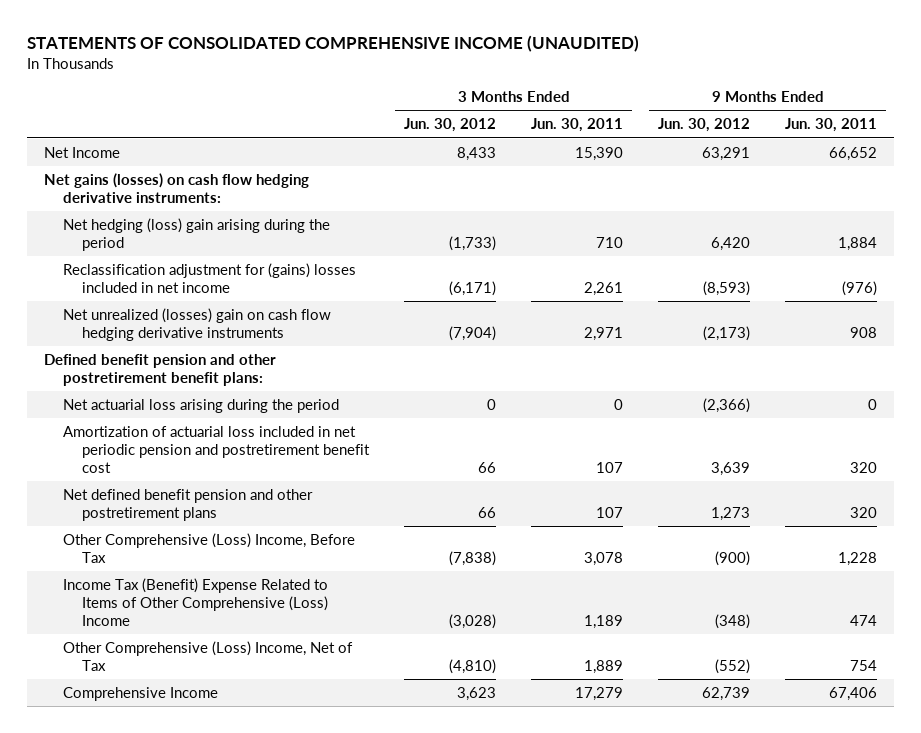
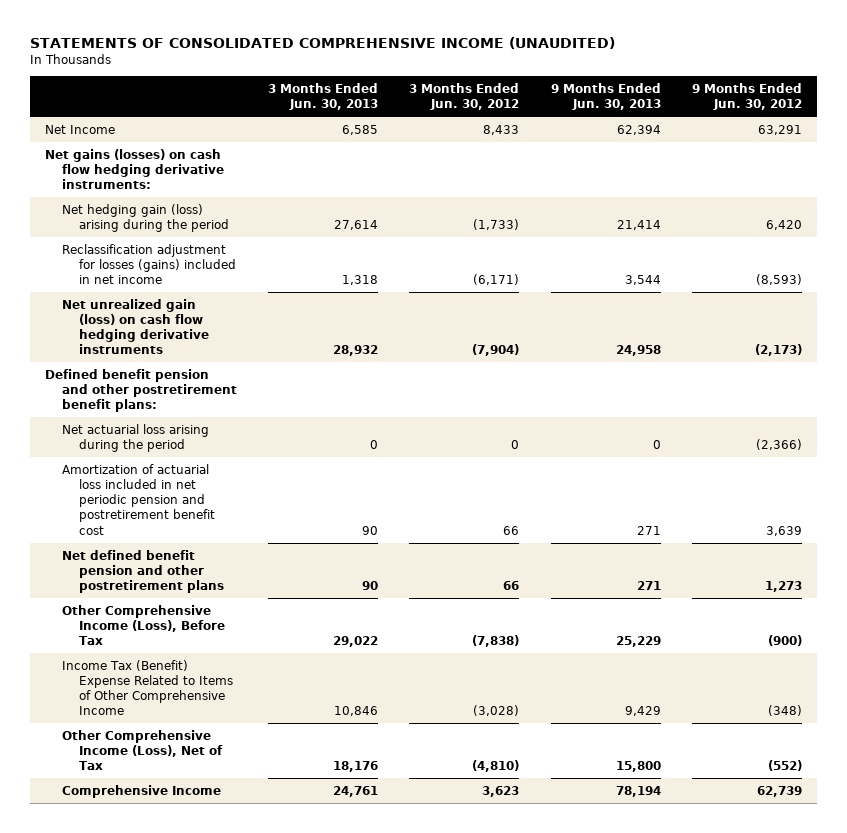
[531,118,624,133] Jun. 30, 2011 -> none
[784,118,877,133] Jun. 30, 2011 -> none
none -> [268,82,379,111] 3 Months Ended Jun. 30, 2013
none -> [550,82,661,111] 9 Months Ended Jun. 30, 2013
[63,217,331,251] Net hedging (loss) gain arising during the period -> [62,203,230,232] Net hedging gain (loss) arising during the period
[63,262,357,293] Reclassification adjustment for (gains) losses included in net income -> [62,243,237,285] Reclassification adjustment for losses (gains) included in net income
[63,307,332,341] Net unrealized (losses) gain on cash flow hedging derivative instruments -> [62,298,210,355] Net unrealized gain (loss) on cash flow hedging derivative instruments
[63,532,356,563] Other Comprehensive (Loss) Income, Before Tax -> [62,604,226,646] Other Comprehensive Income (Loss), Before Tax
[63,577,329,626] Income Tax (Benefit) Expense Related to Items of Other Comprehensive (Loss) Income -> [62,659,234,716] Income Tax (Benefit) Expense Related to Items of Other Comprehensive Income
[63,640,354,671] Other Comprehensive (Loss) Income, Net of Tax -> [62,729,224,771] Other Comprehensive Income (Loss), Net of Tax

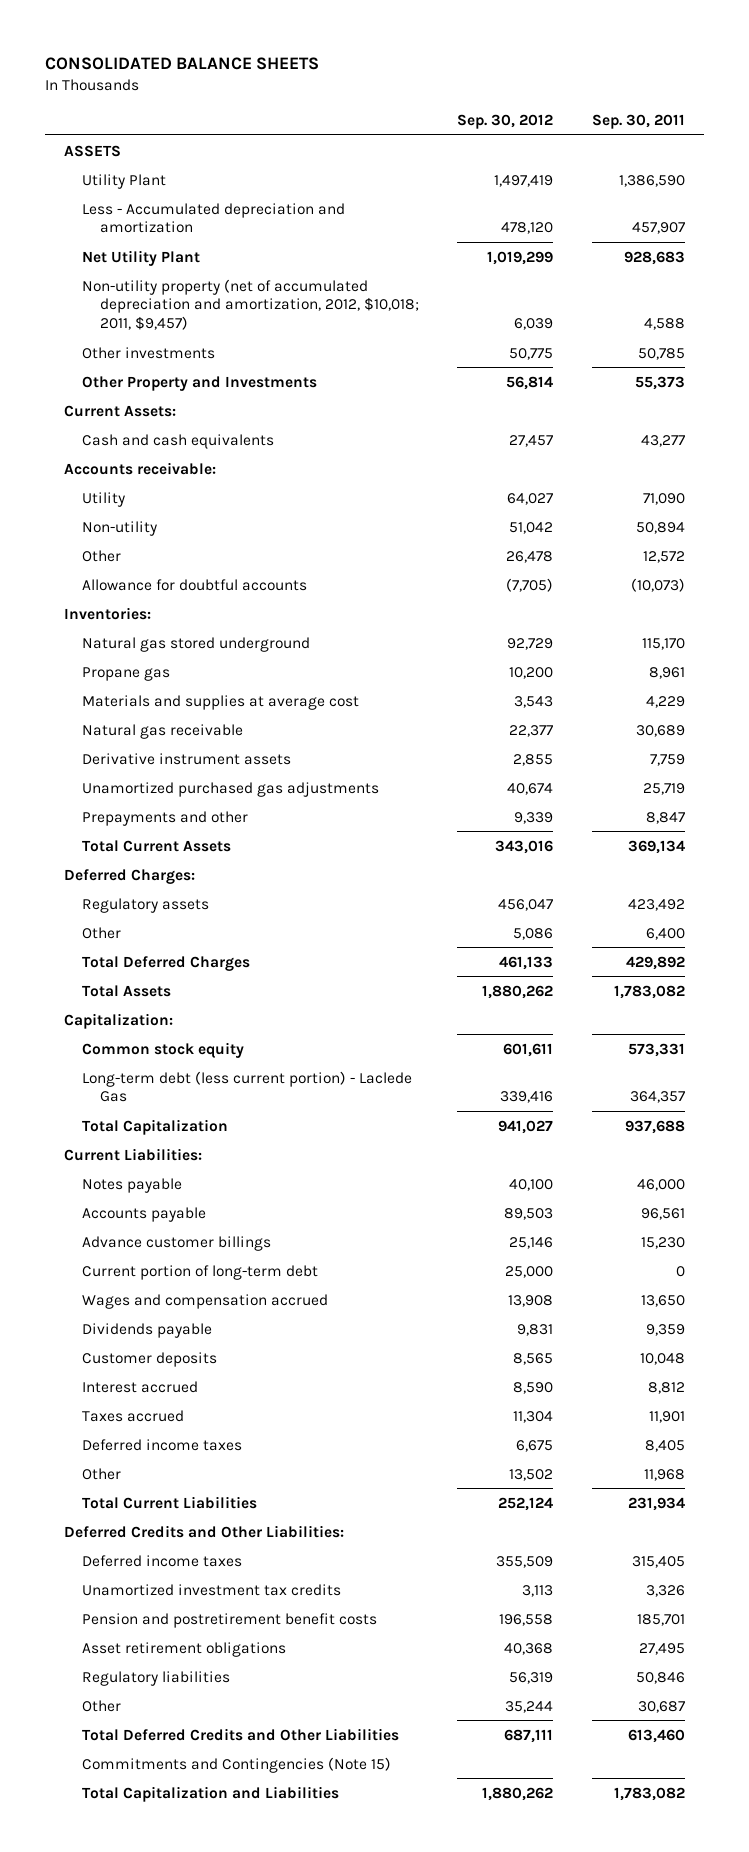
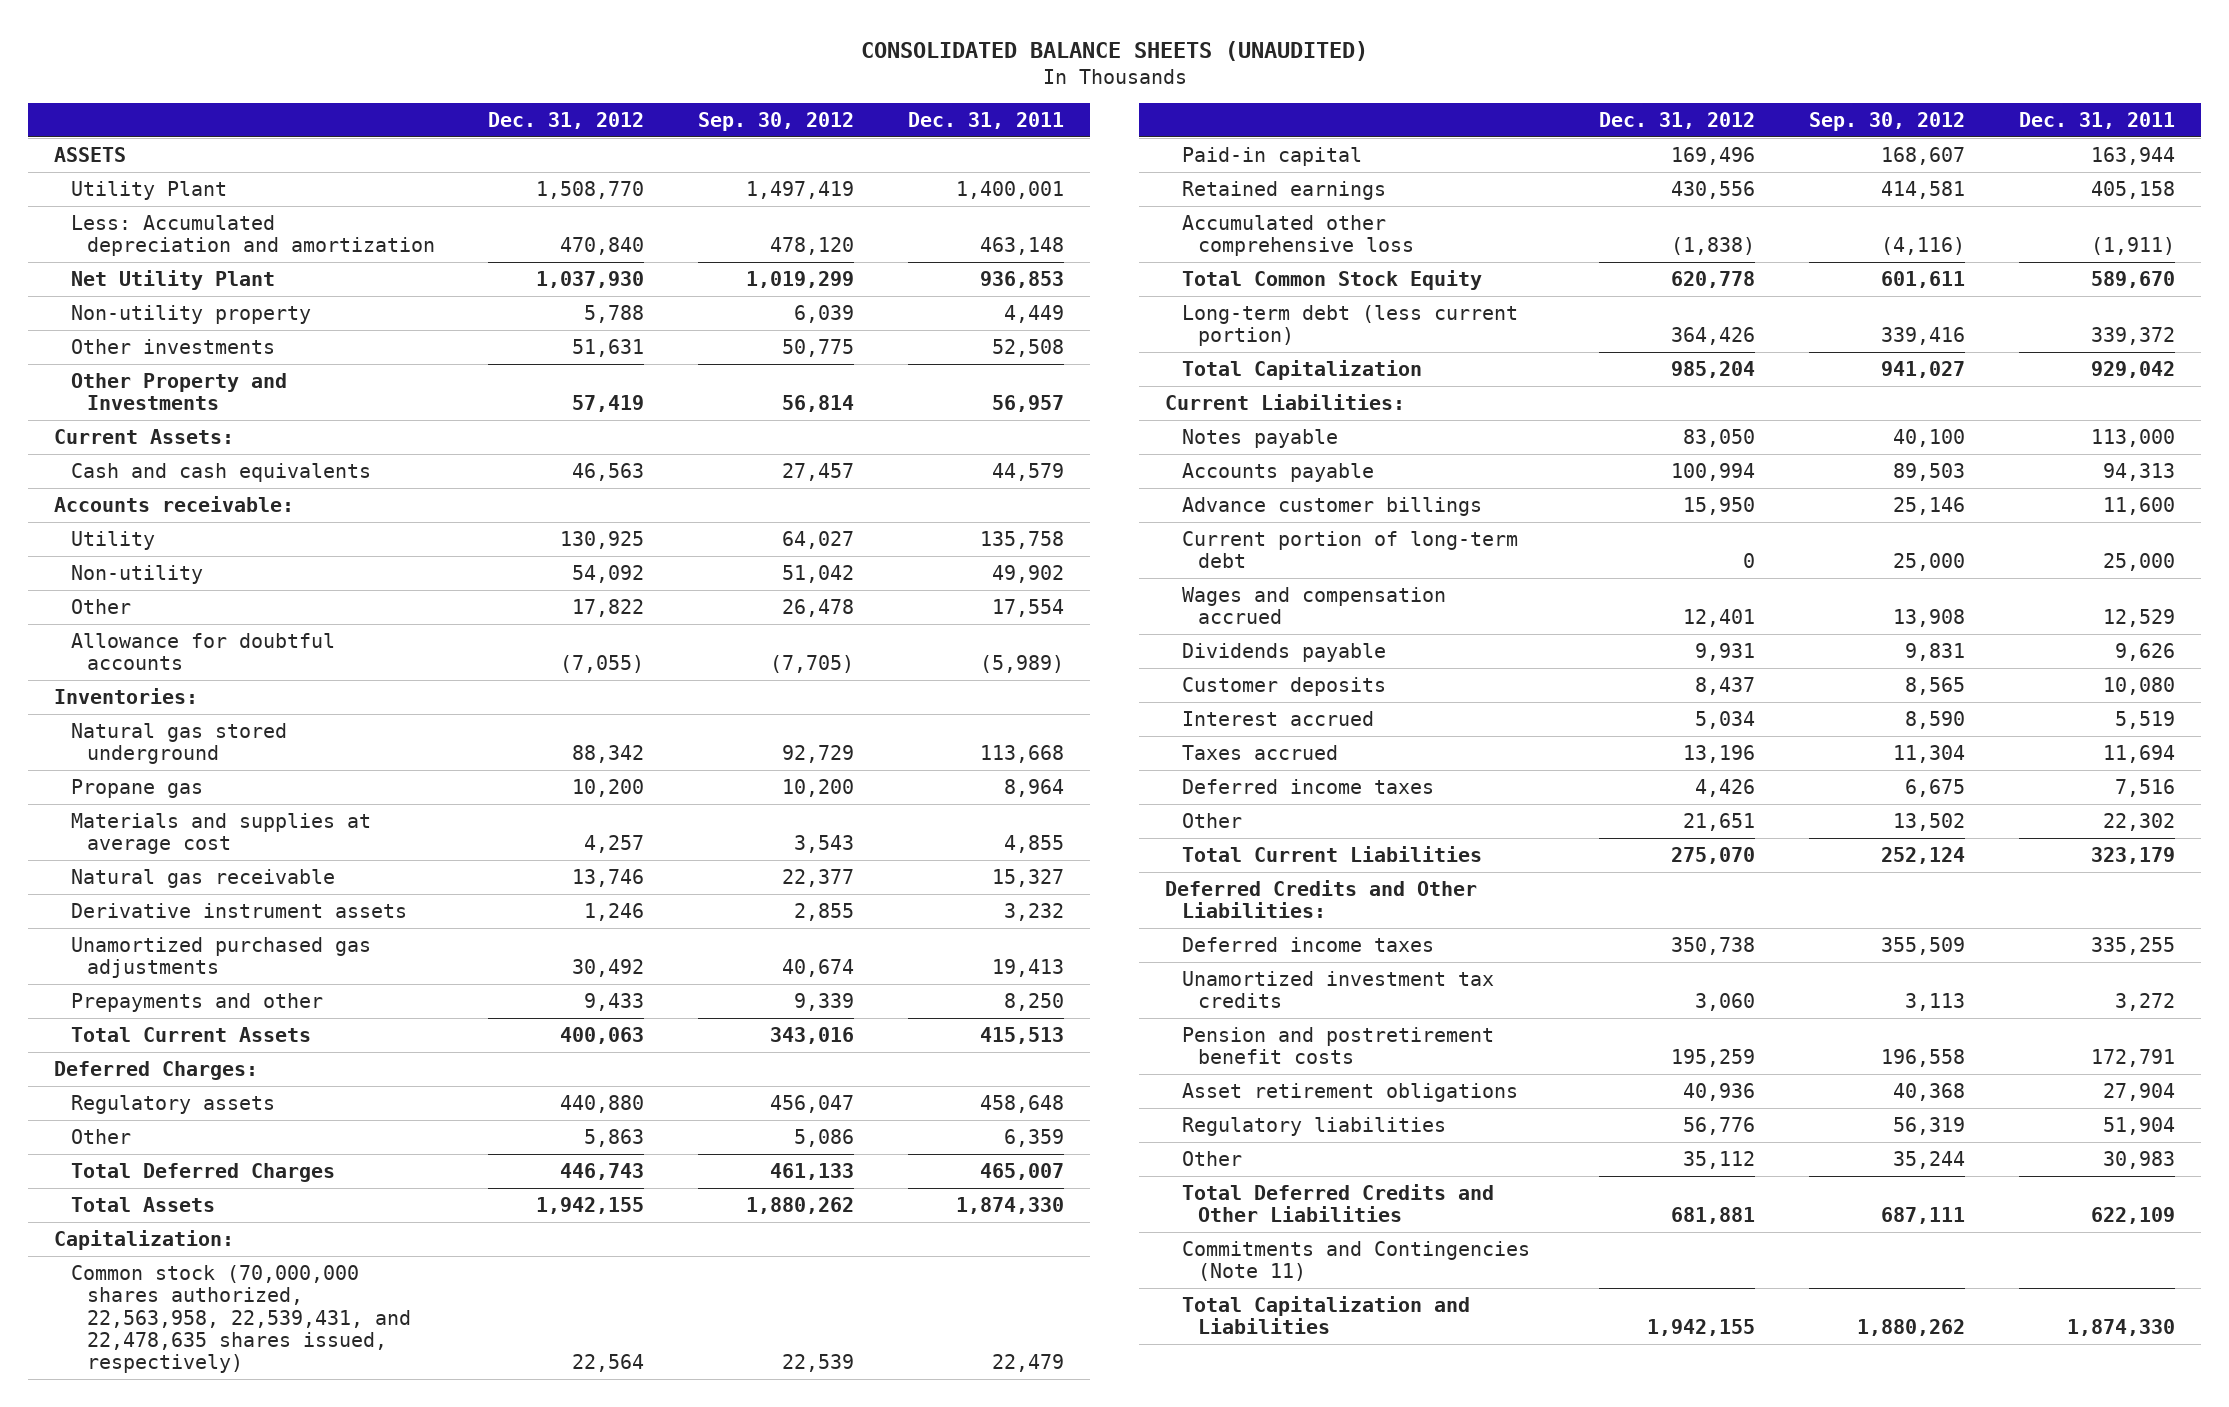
[45,57,320,71] CONSOLIDATED BALANCE SHEETS -> [860,40,1368,61] CONSOLIDATED BALANCE SHEETS (UNAUDITED)
[591,113,685,129] Sep. 30, 2011 -> none
none -> [488,111,645,129] Dec. 31, 2012
none -> [907,111,1064,129] Dec. 31, 2011
[82,202,346,234] Less - Accumulated depreciation and amortization -> [70,214,435,257] Less: Accumulated depreciation and amortization
[82,278,419,331] Non-utility property (net of accumulated depreciation and amortization, 2012, $10,018; 2011, $9,457) -> [70,304,311,324] Non-utility property
none -> [70,1264,411,1374] Common stock (70,000,000 shares authorized, 22,563,958, 22,539,431, and 22,478,635 shares issued, respectively)
none -> [1181,146,1362,166] Paid-in capital
none -> [1181,180,1386,200] Retained earnings
none -> [1181,214,1414,257] Accumulated other comprehensive loss
[82,1041,245,1058] Common stock equity -> [1181,269,1482,290] Total Common Stock Equity
[82,1070,413,1103] Long-term debt (less current portion) - Laclede Gas -> [1181,304,1518,347] Long-term debt (less current portion)
[82,1756,392,1773] Commitments and Contingencies (Note 15) -> [1181,1240,1530,1282] Commitments and Contingencies (Note 11)

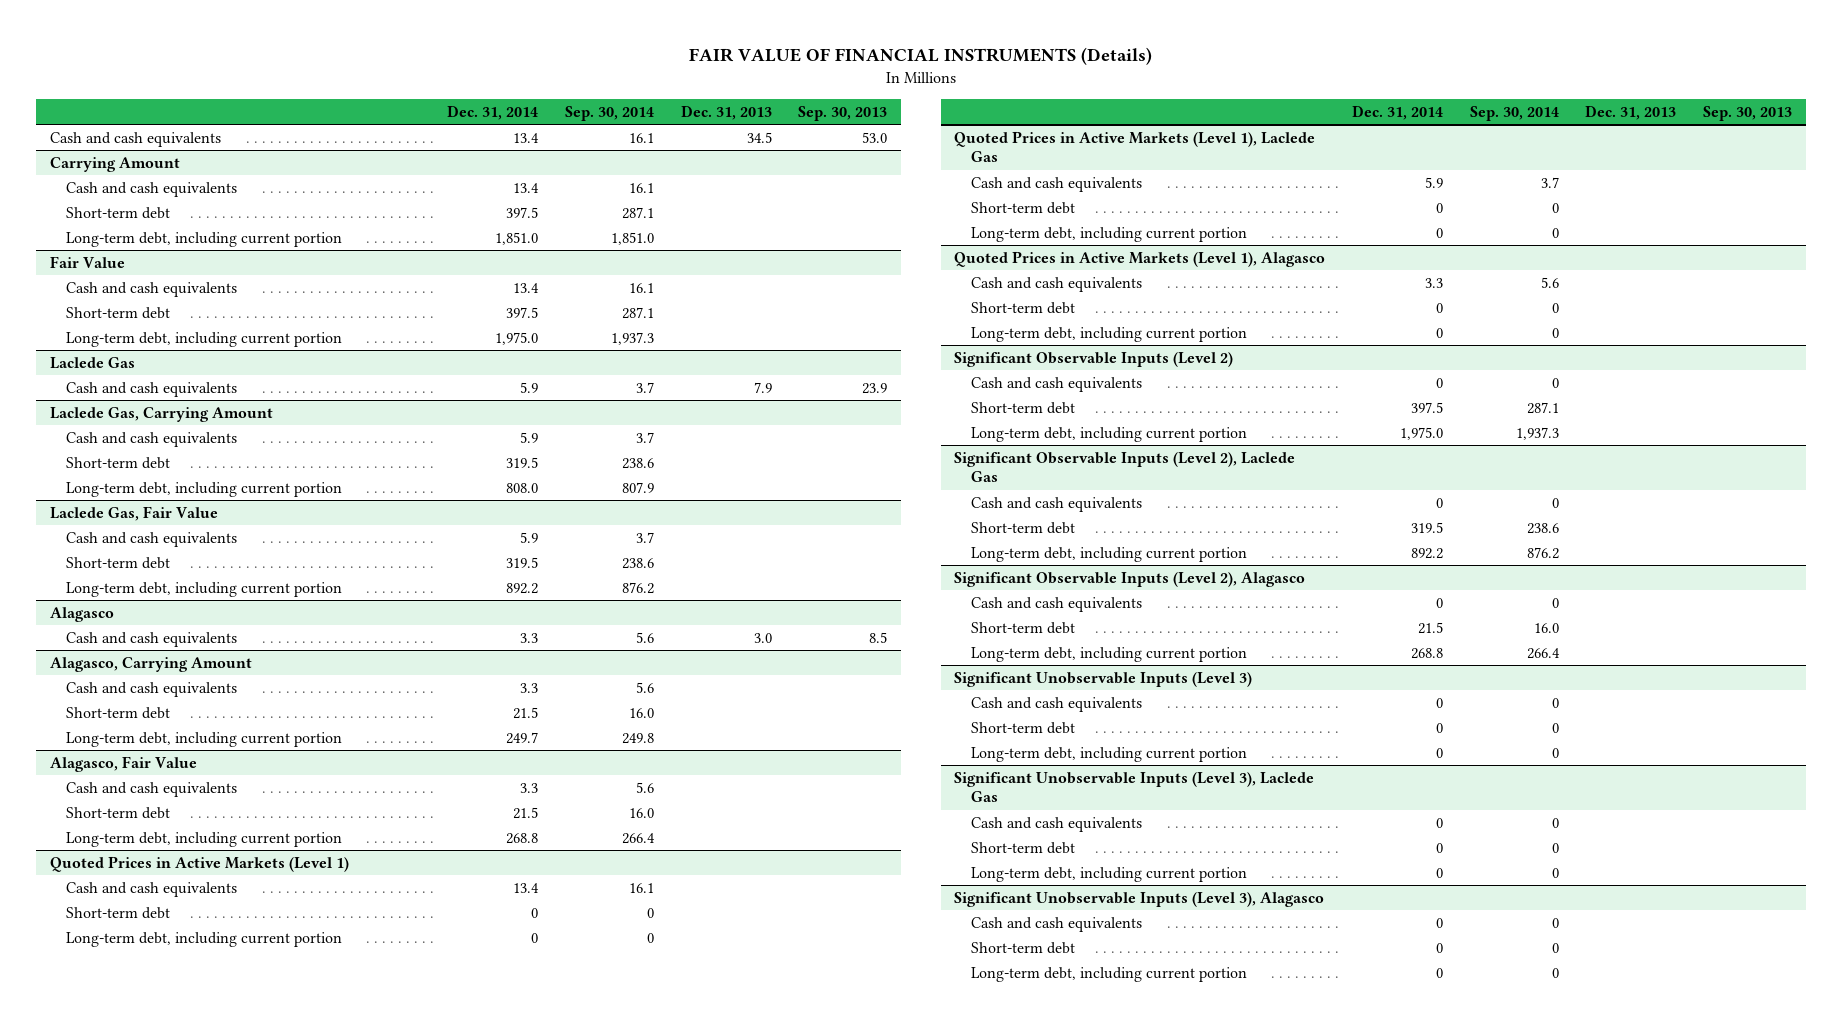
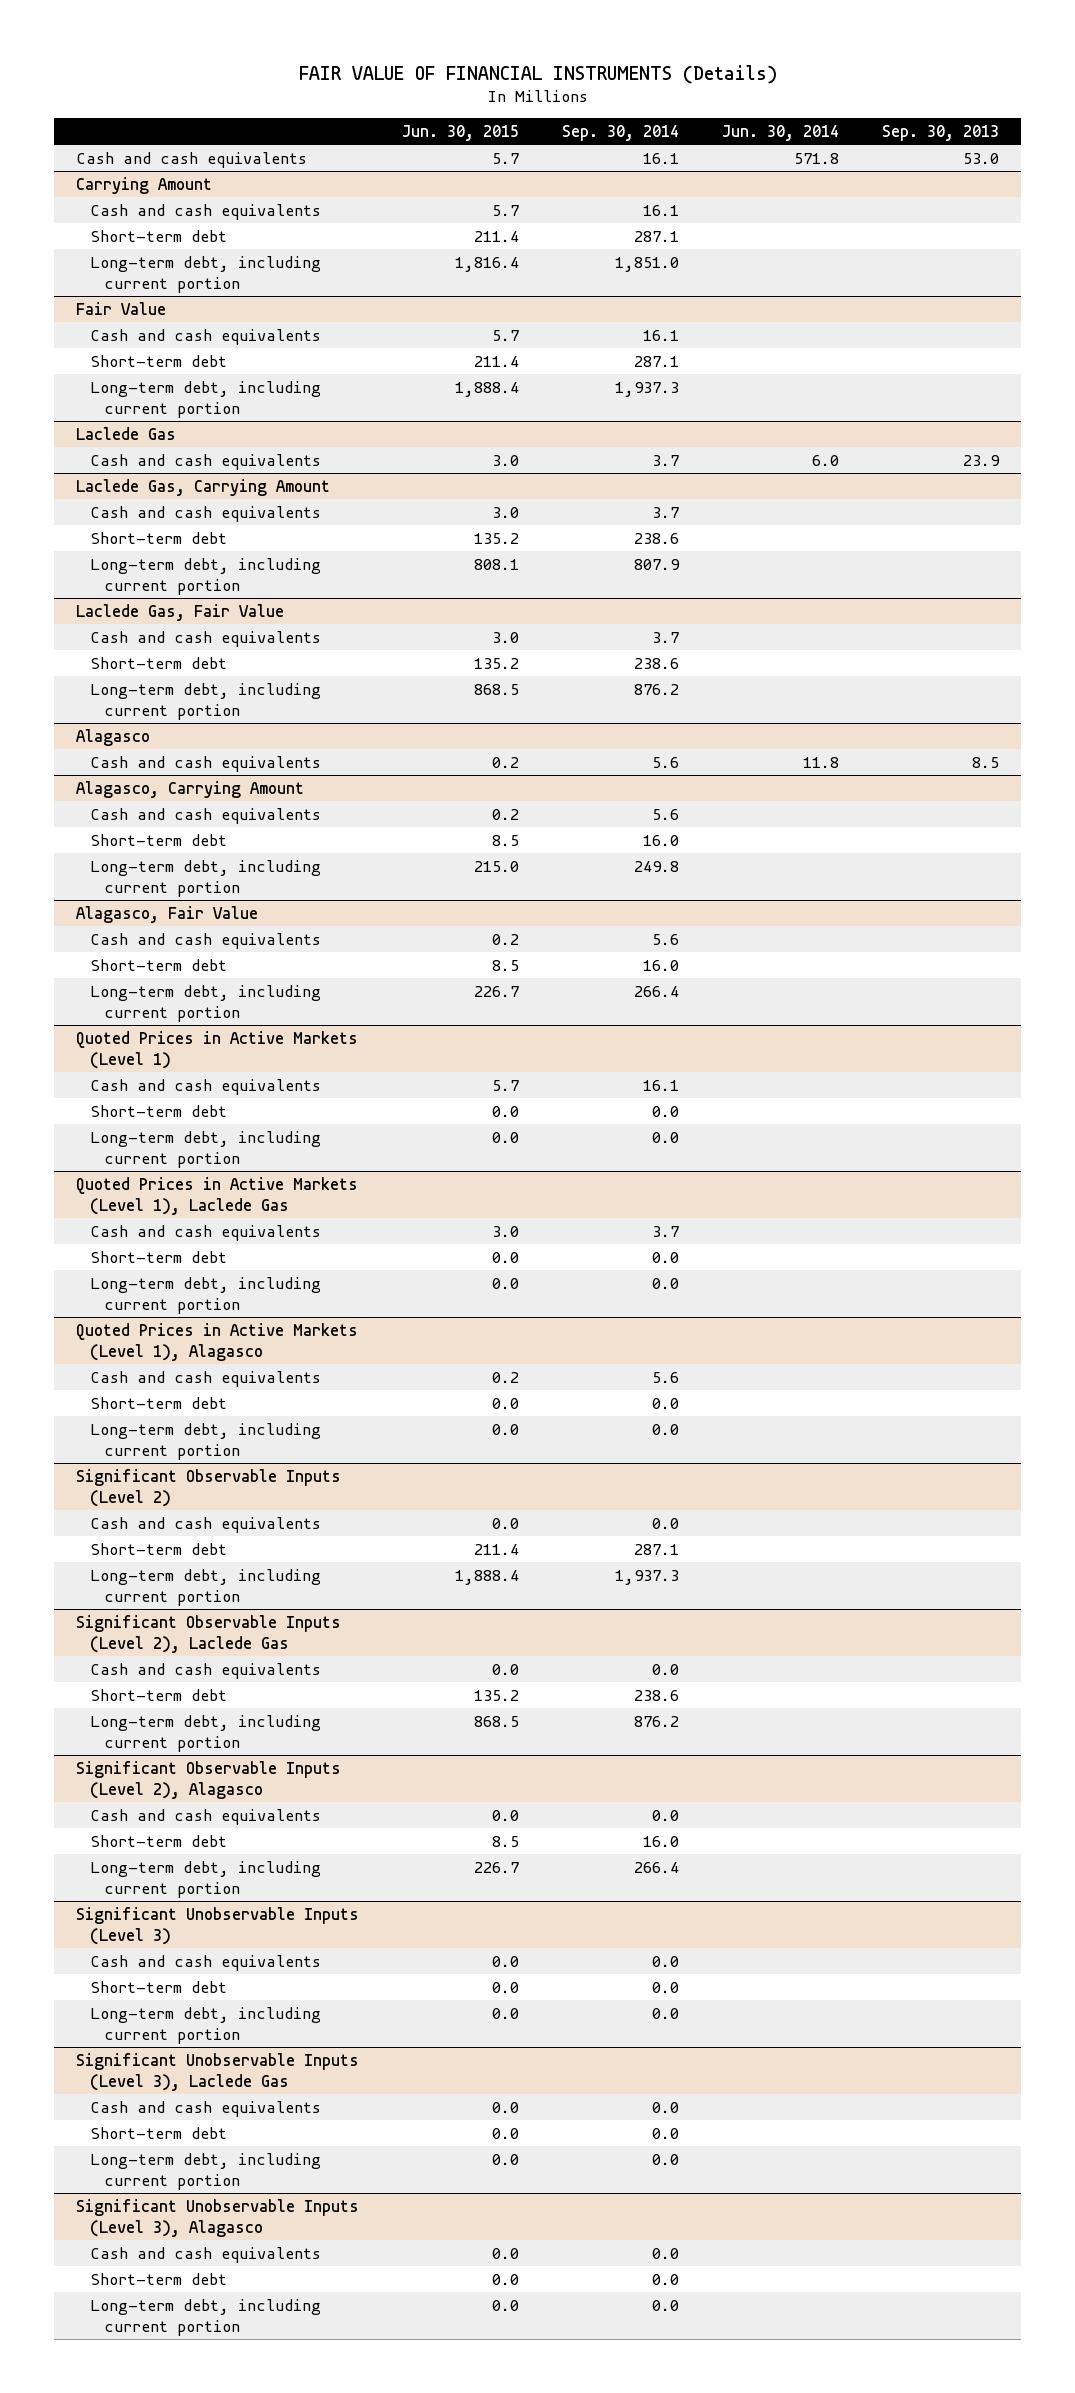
[447,104,539,120] Dec. 31, 2014 -> none
[680,104,772,120] Dec. 31, 2013 -> none
none -> [401,124,519,141] Jun. 30, 2015
none -> [722,124,840,141] Jun. 30, 2014
[647,907,655,918] 0 -> [652,1105,680,1117] 0.0
[647,932,655,943] 0 -> [652,1131,680,1143] 0.0
[1551,202,1559,213] 0 -> [652,1251,680,1263] 0.0
[1551,227,1559,238] 0 -> [652,1277,680,1289] 0.0
[1551,302,1559,313] 0 -> [652,1397,680,1409] 0.0
[1551,327,1559,338] 0 -> [652,1423,680,1435] 0.0
[1551,377,1559,388] 0 -> [652,1517,680,1529] 0.0
[1551,497,1559,508] 0 -> [652,1663,680,1675] 0.0
[1551,597,1559,608] 0 -> [652,1809,680,1821] 0.0
[1551,697,1559,708] 0 -> [652,1955,680,1967] 0.0
[1551,722,1559,733] 0 -> [652,1981,680,1993] 0.0
[1551,747,1559,758] 0 -> [652,2007,680,2019] 0.0
[1551,817,1559,828] 0 -> [652,2101,680,2113] 0.0
[1551,842,1559,853] 0 -> [652,2127,680,2139] 0.0
[1551,867,1559,878] 0 -> [652,2153,680,2165] 0.0
[1551,917,1559,928] 0 -> [652,2247,680,2259] 0.0
[1551,942,1559,953] 0 -> [652,2273,680,2285] 0.0
[1551,967,1559,978] 0 -> [652,2299,680,2311] 0.0

